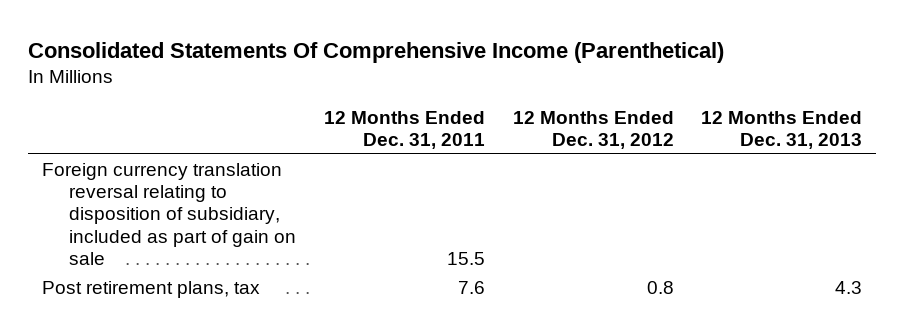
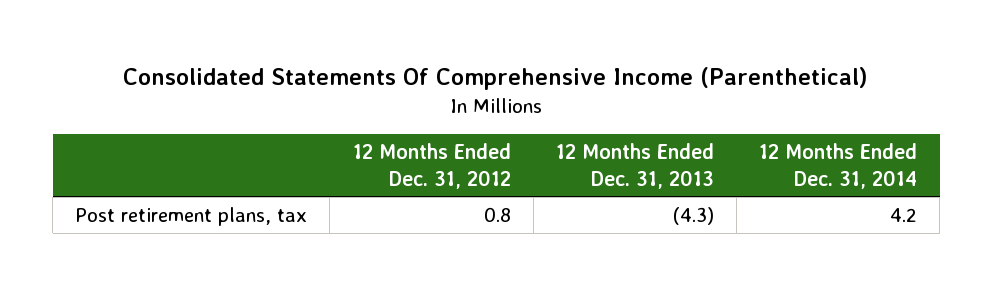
[324,110,486,149] 12 Months Ended Dec. 31, 2011 -> none
none -> [759,142,918,189] 12 Months Ended Dec. 31, 2014
[41,163,297,265] Foreign currency translation reversal relating to disposition of subsidiary, included as part of gain on sale -> none
[835,281,863,295] 4.3 -> [672,206,714,225] (4.3)

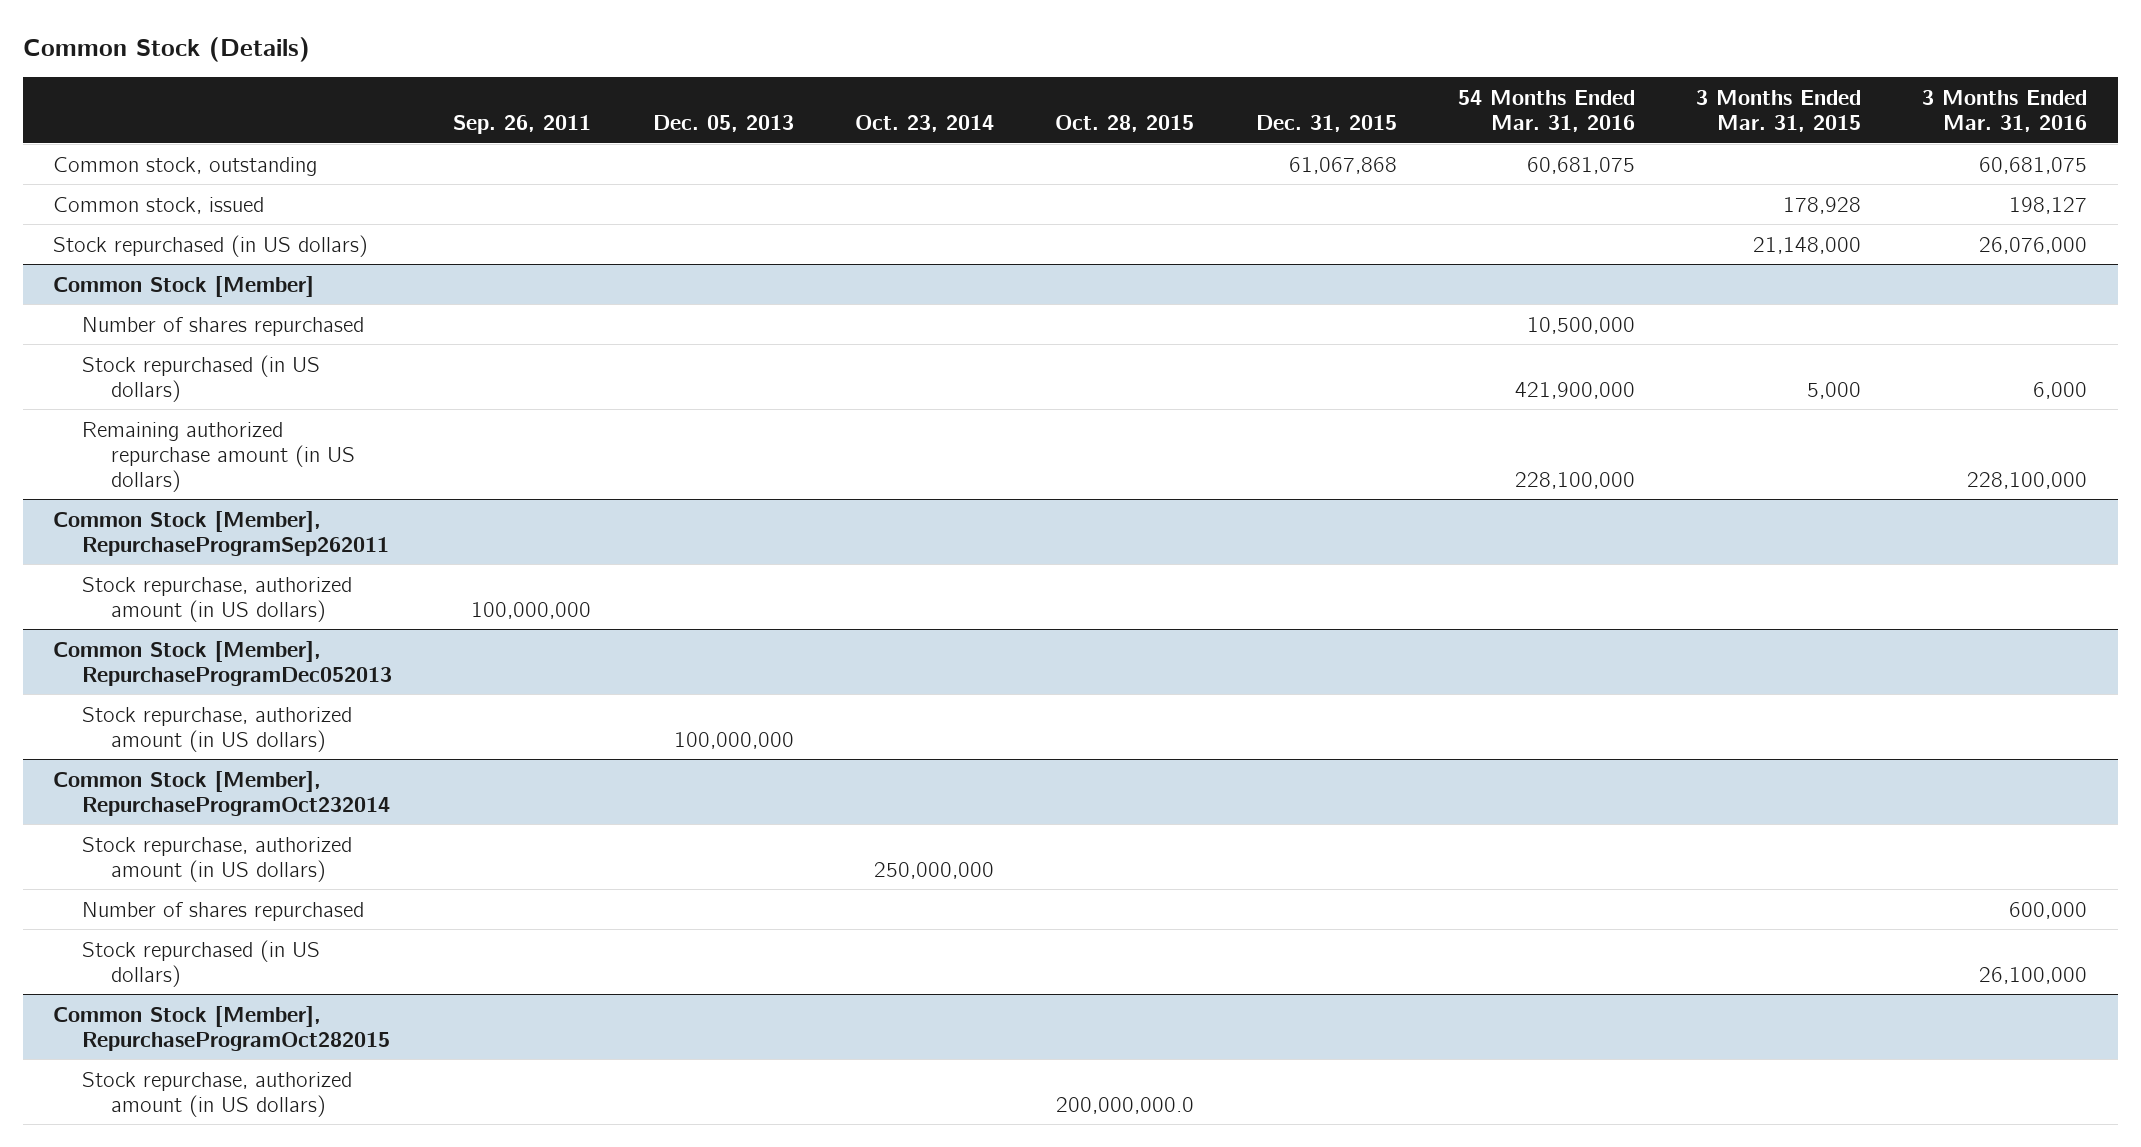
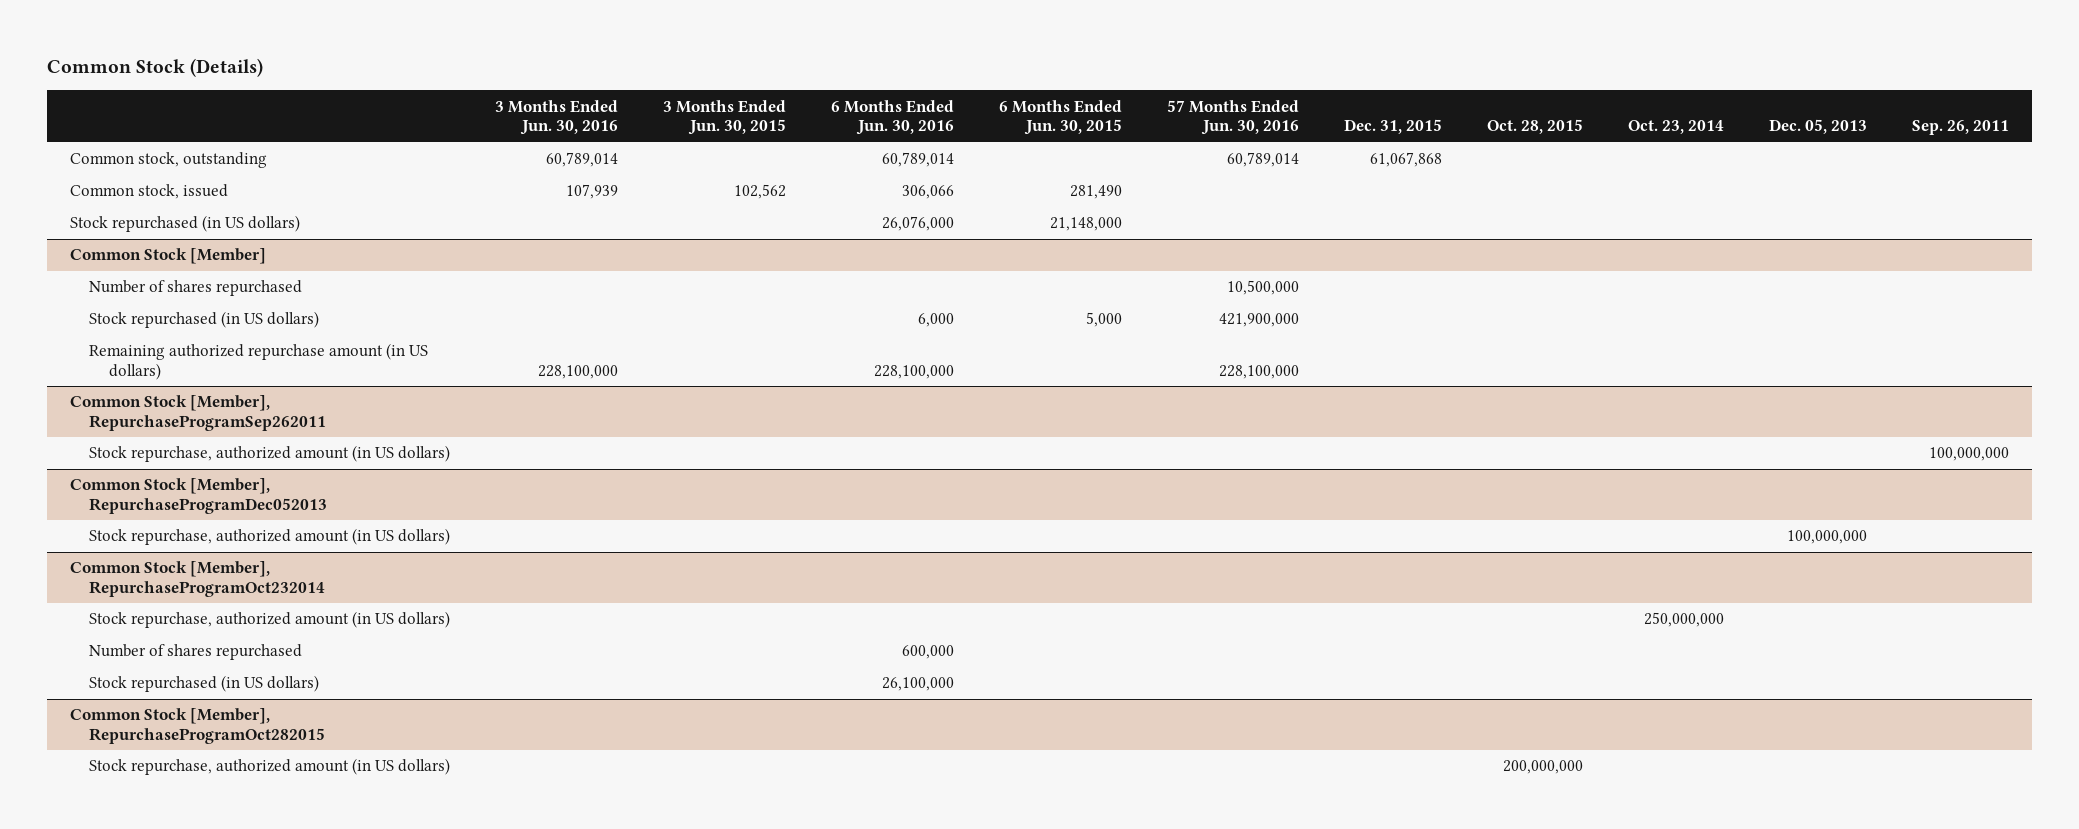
[1457,89,1635,132] 54 Months Ended Mar. 31, 2016 -> none
[1696,89,1862,132] 3 Months Ended Mar. 31, 2015 -> none
[1922,89,2088,132] 3 Months Ended Mar. 31, 2016 -> none
none -> [495,99,619,136] 3 Months Ended Jun. 30, 2016
none -> [663,99,787,136] 3 Months Ended Jun. 30, 2015
none -> [831,99,955,136] 6 Months Ended Jun. 30, 2016
none -> [999,99,1123,136] 6 Months Ended Jun. 30, 2015
none -> [1167,99,1300,136] 57 Months Ended Jun. 30, 2016
[1056,1096,1195,1114] 200,000,000.0 -> [1503,760,1584,775] 200,000,000

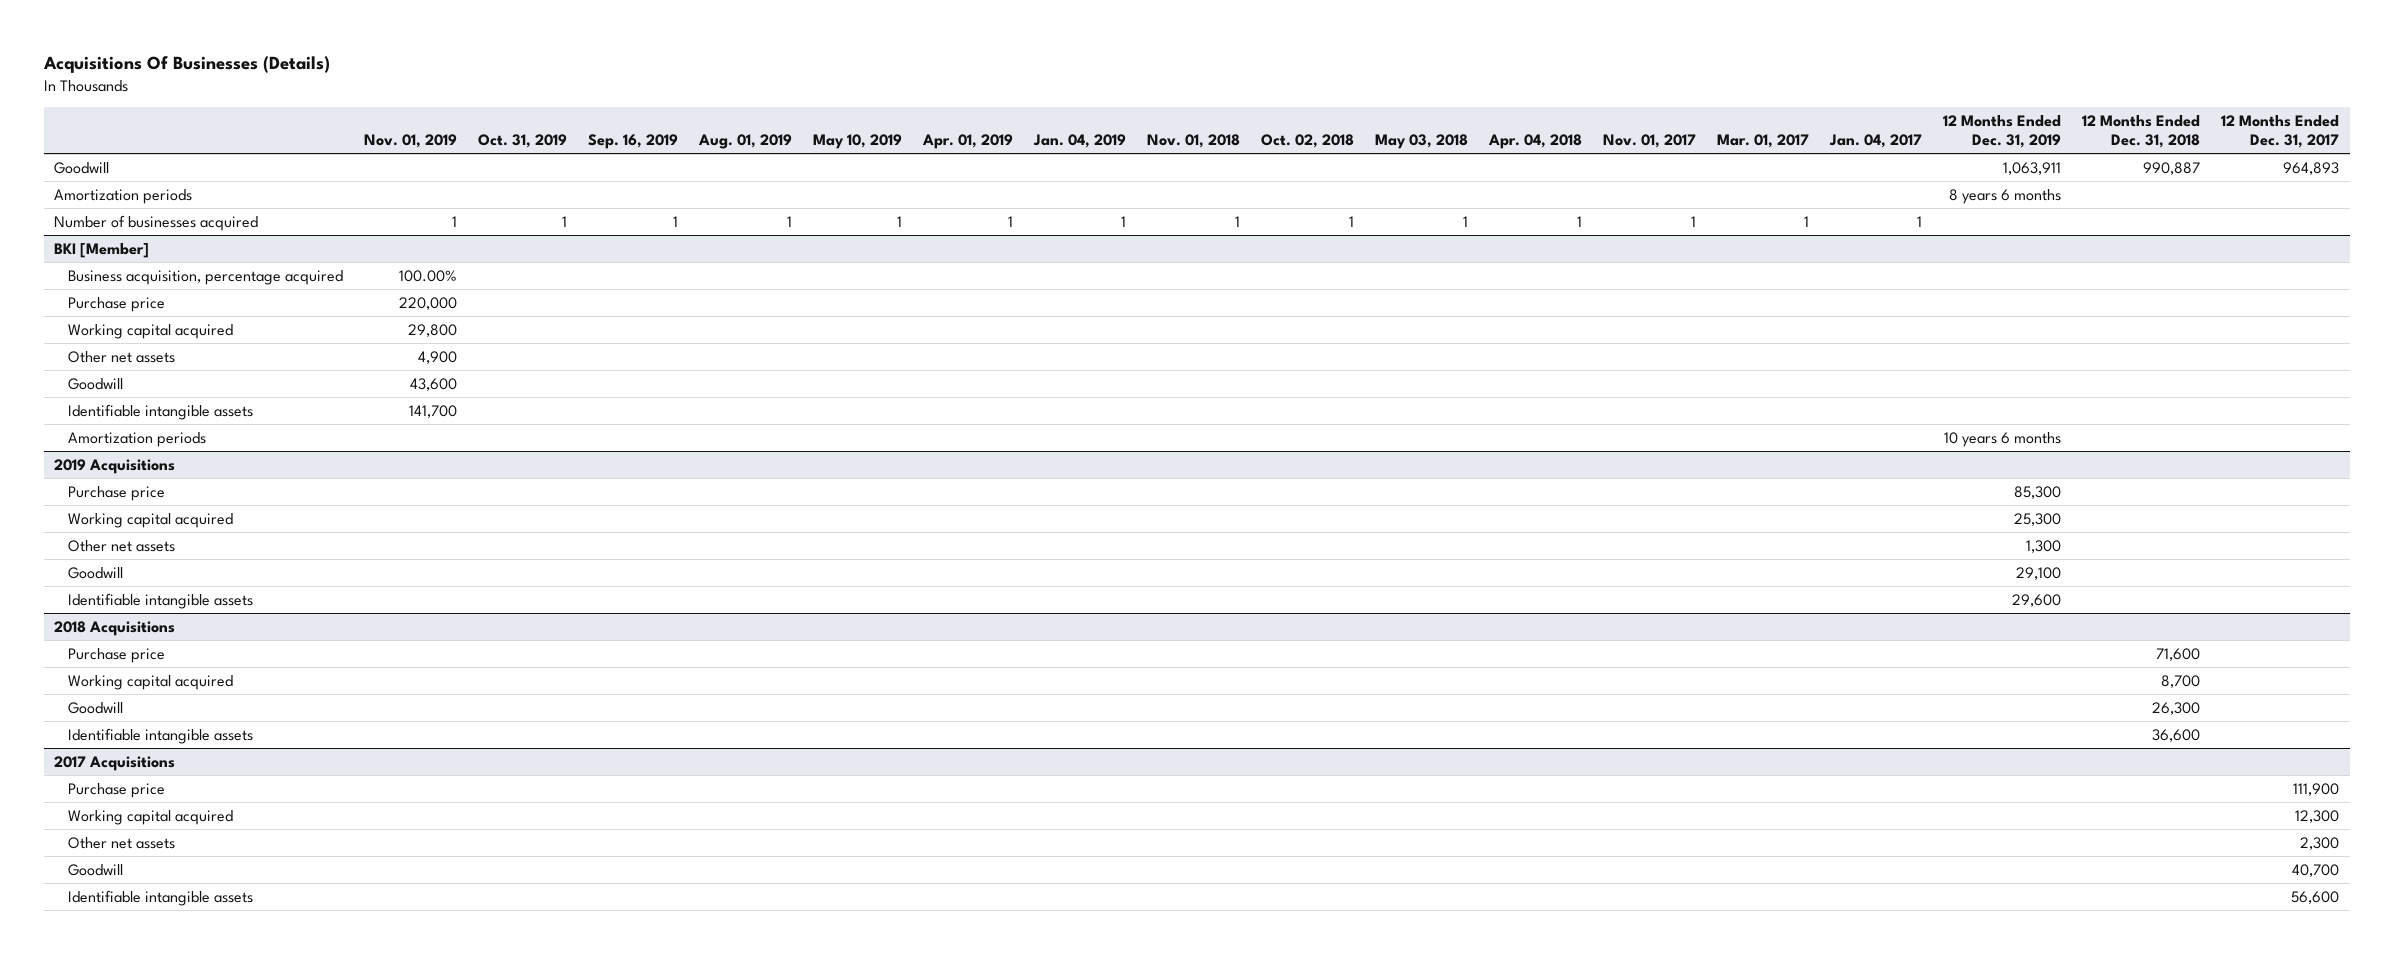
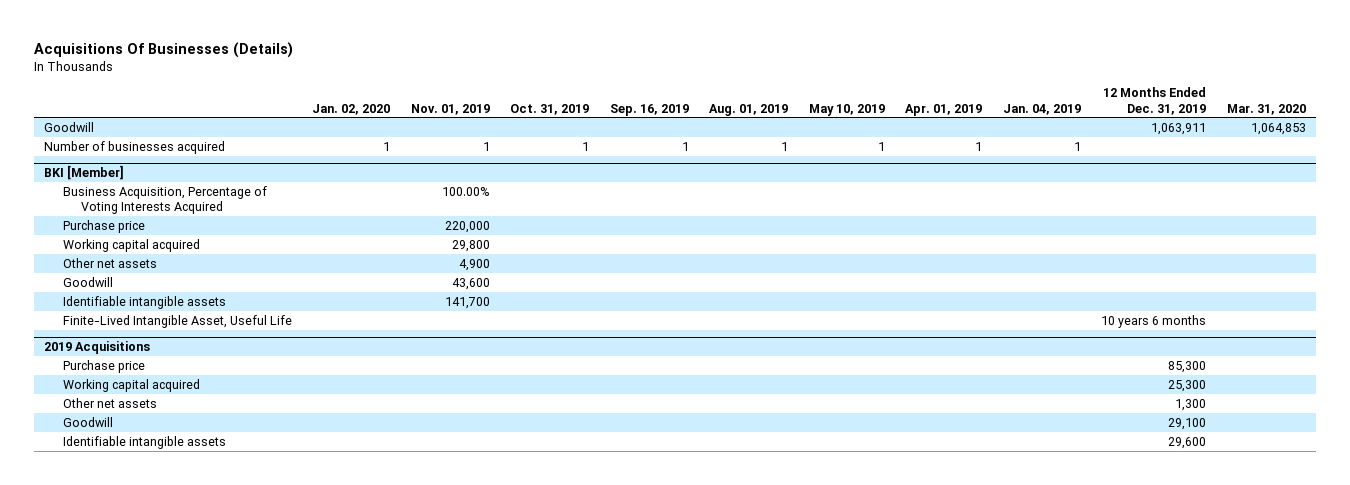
[1147,133,1241,148] Nov. 01, 2018 -> none
[1261,133,1355,148] Oct. 02, 2018 -> none
[1375,133,1469,149] May 03, 2018 -> none
[1488,133,1583,149] Apr. 04, 2018 -> none
[1603,133,1697,148] Nov. 01, 2017 -> none
[1717,133,1810,148] Mar. 01, 2017 -> none
[1829,133,1923,148] Jan. 04, 2017 -> none
[2082,114,2201,148] 12 Months Ended Dec. 31, 2018 -> none
[2221,114,2340,148] 12 Months Ended Dec. 31, 2017 -> none
none -> [312,103,391,115] Jan. 02, 2020
none -> [1226,103,1306,115] Mar. 31, 2020
[54,189,193,205] Amortization periods -> none
[68,270,344,286] Business acquisition, percentage acquired -> [62,185,267,215] Business Acquisition, Percentage of Voting Interests Acquired
[68,432,207,448] Amortization periods -> [62,314,292,328] Finite-Lived Intangible Asset, Useful Life
[54,621,176,637] 2018 Acquisitions -> none
[68,648,166,664] Purchase price -> none
[68,675,234,691] Working capital acquired -> none
[68,702,124,715] Goodwill -> none
[68,728,254,745] Identifiable intangible assets -> none
[54,756,176,772] 2017 Acquisitions -> none
[68,783,166,799] Purchase price -> none
[68,810,234,826] Working capital acquired -> none
[68,837,176,850] Other net assets -> none
[68,864,124,877] Goodwill -> none
[68,890,254,907] Identifiable intangible assets -> none

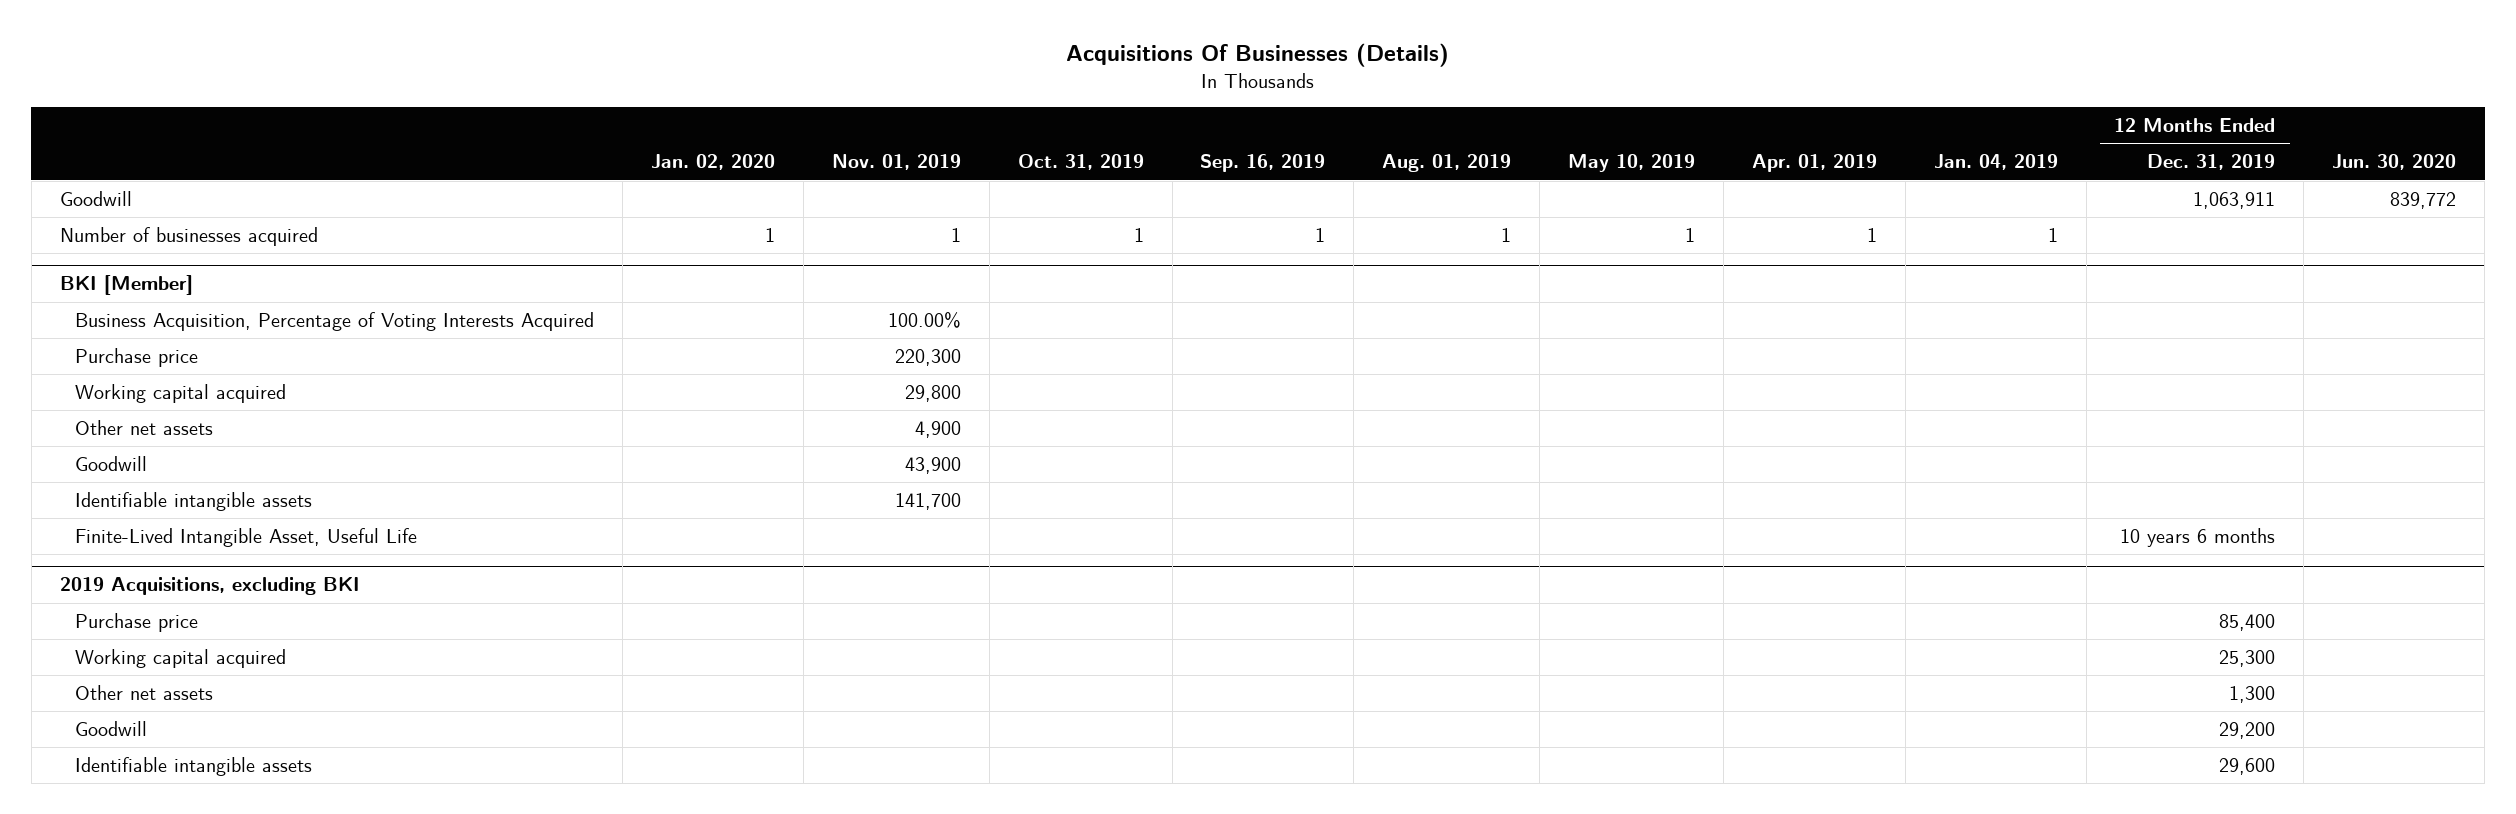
[1226,103,1306,115] Mar. 31, 2020 -> none
none -> [2332,154,2457,171] Jun. 30, 2020
[444,220,490,233] 220,000 -> [894,349,961,367] 220,300
[451,277,490,290] 43,600 -> [904,457,961,475] 43,900
[44,341,151,355] 2019 Acquisitions -> [59,577,360,596] 2019 Acquisitions, excluding BKI
[1168,360,1207,373] 85,300 -> [2219,614,2276,632] 85,400
[1168,417,1207,430] 29,100 -> [2219,722,2276,740] 29,200

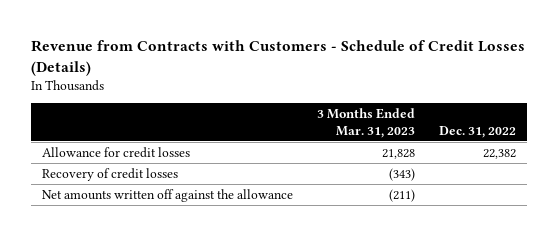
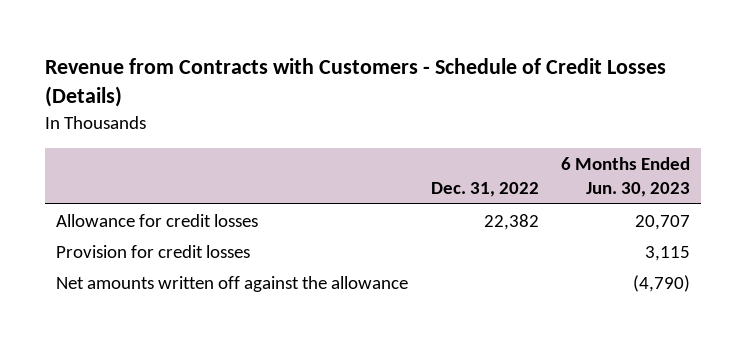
[317,107,416,138] 3 Months Ended Mar. 31, 2023 -> none
none -> [561,156,691,198] 6 Months Ended Jun. 30, 2023
[42,167,179,181] Recovery of credit losses -> [55,244,250,258] Provision for credit losses

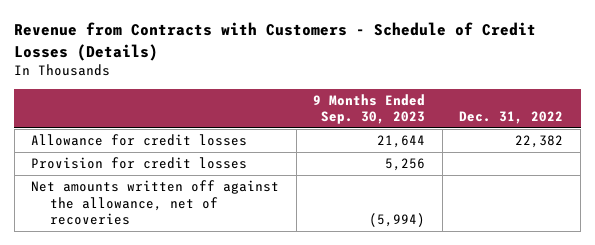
[561,156,691,198] 6 Months Ended Jun. 30, 2023 -> none
none -> [313,93,426,125] 9 Months Ended Sep. 30, 2023
[55,275,408,292] Net amounts written off against the allowance -> [31,180,280,226] Net amounts written off against the allowance, net of recoveries

